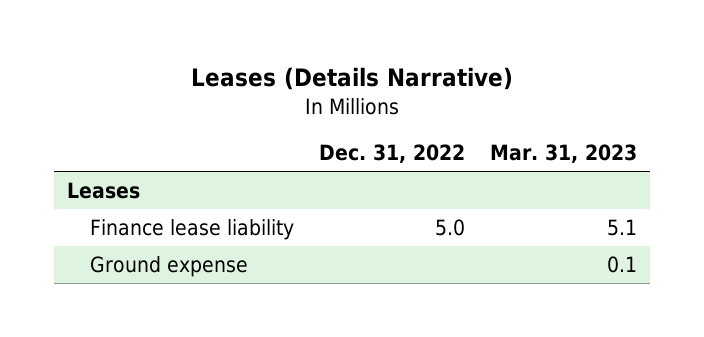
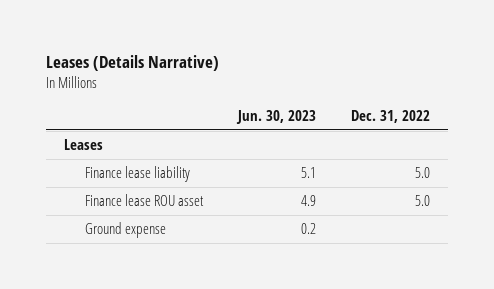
[490,144,638,164] Mar. 31, 2023 -> none
none -> [235,109,316,124] Jun. 30, 2023
none -> [84,194,204,207] Finance lease ROU asset

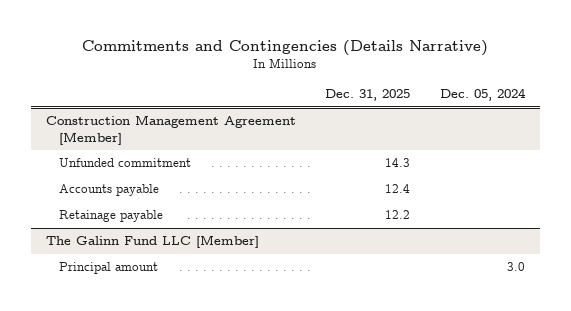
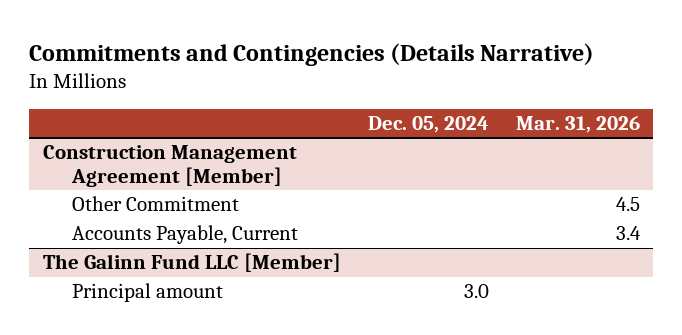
[325,89,411,102] Dec. 31, 2025 -> none
none -> [515,115,640,133] Mar. 31, 2026
[59,210,164,223] Retainage payable -> none
[59,158,192,168] Unfunded commitment -> [72,196,240,212] Other Commitment
[59,184,160,197] Accounts payable -> [72,225,299,245] Accounts Payable, Current

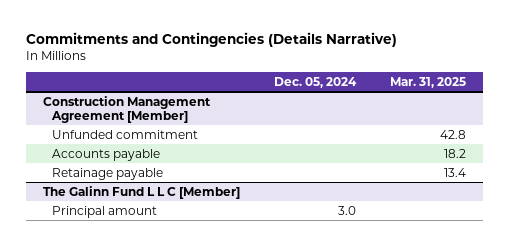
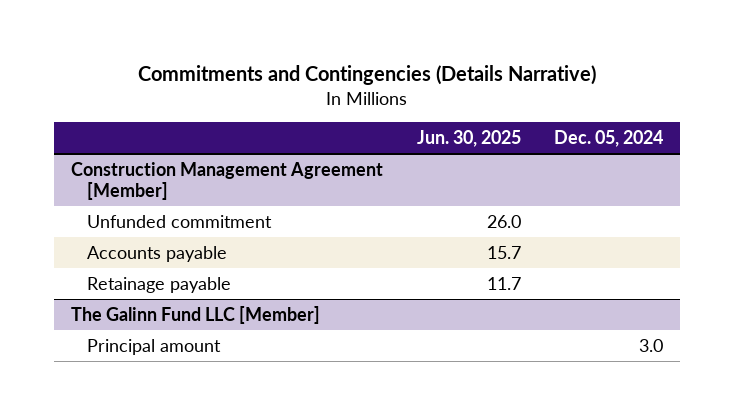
[390,76,467,88] Mar. 31, 2025 -> none
none -> [416,129,521,147] Jun. 30, 2025
[42,185,240,199] The Galinn Fund L L C [Member] -> [70,305,320,324] The Galinn Fund LLC [Member]

